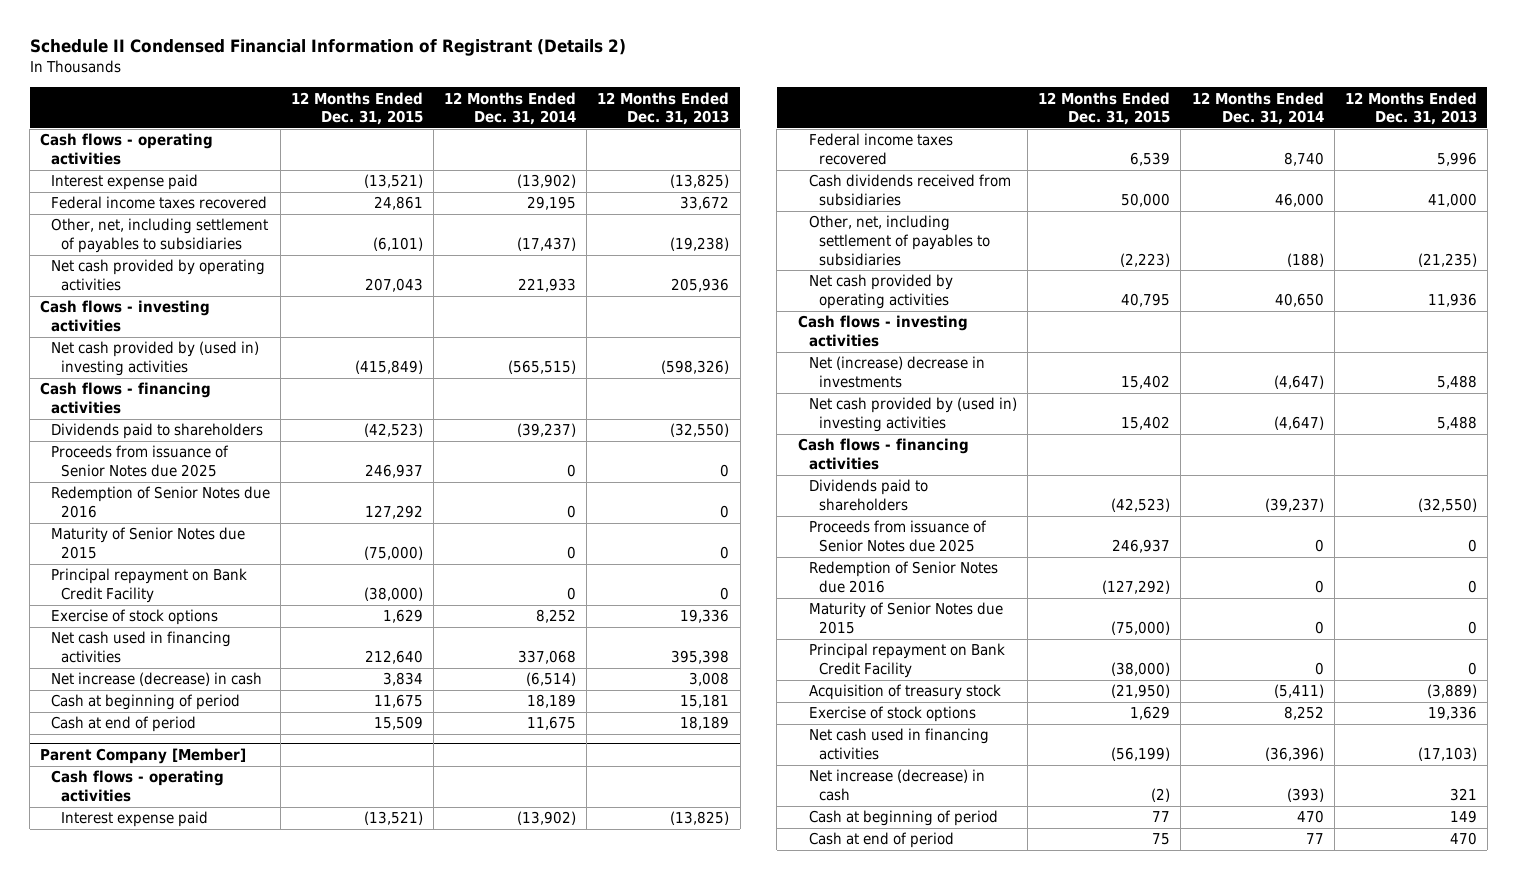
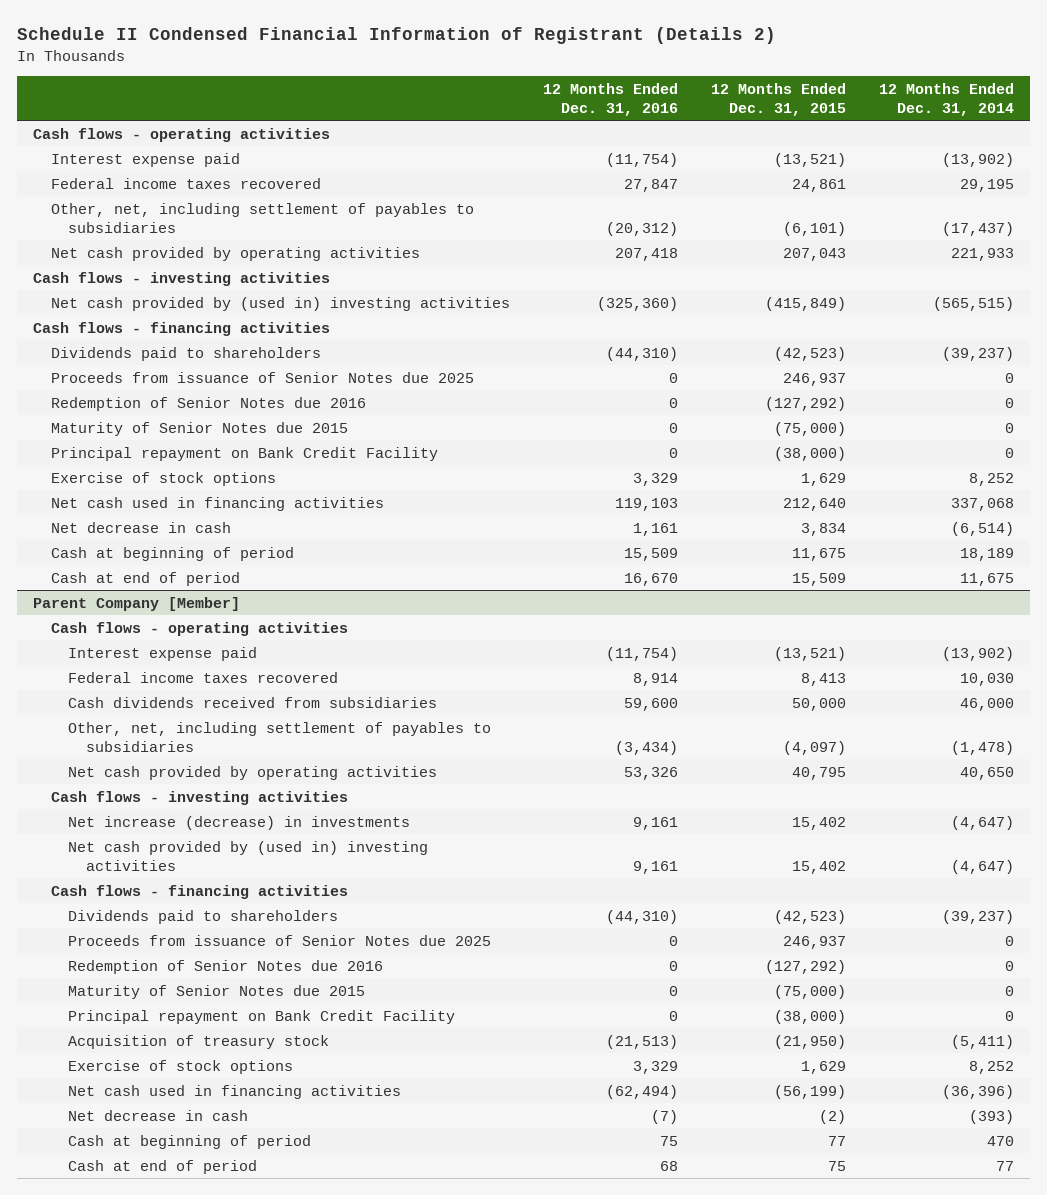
[597,91,730,126] 12 Months Ended Dec. 31, 2013 -> none
none -> [542,82,678,116] 12 Months Ended Dec. 31, 2016
[364,505,423,520] 127,292 -> [764,396,846,411] (127,292)
[50,672,262,687] Net increase (decrease) in cash -> [50,521,231,533] Net decrease in cash
[1130,152,1171,167] 6,539 -> [800,672,846,686] 8,413
[1283,152,1324,167] 8,740 -> [959,672,1014,686] 10,030
[1120,252,1171,267] (2,223) -> [782,740,846,755] (4,097)
[1286,252,1324,267] (188) -> [950,740,1014,755] (1,478)
[808,356,985,389] Net (increase) decrease in investments -> [68,815,411,830] Net increase (decrease) in investments
[808,769,985,802] Net increase (decrease) in cash -> [68,1109,249,1121] Net decrease in cash

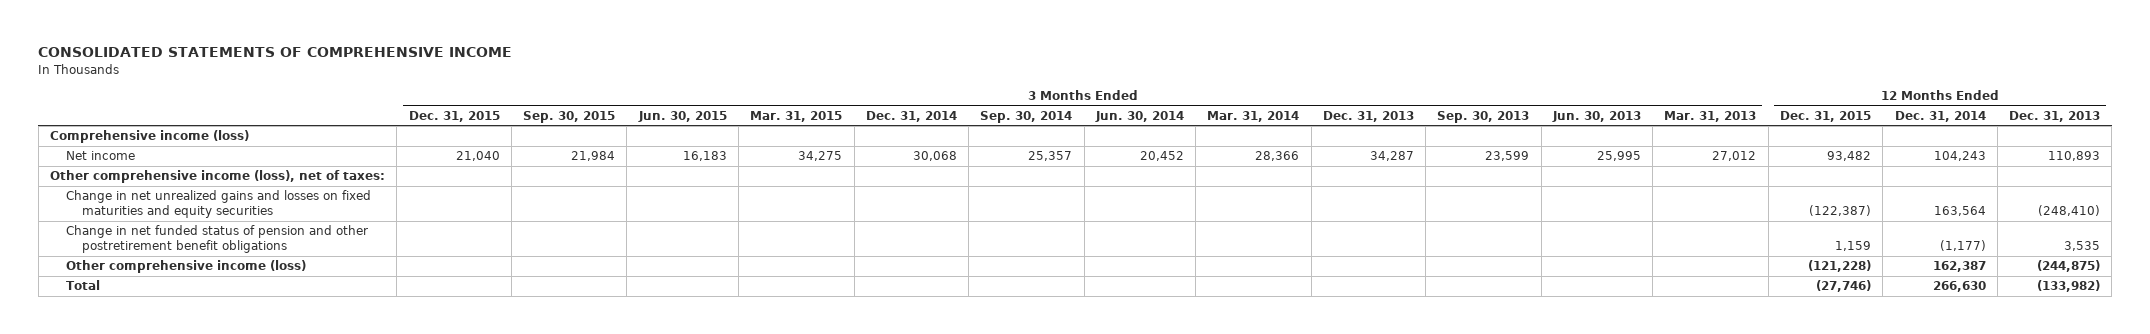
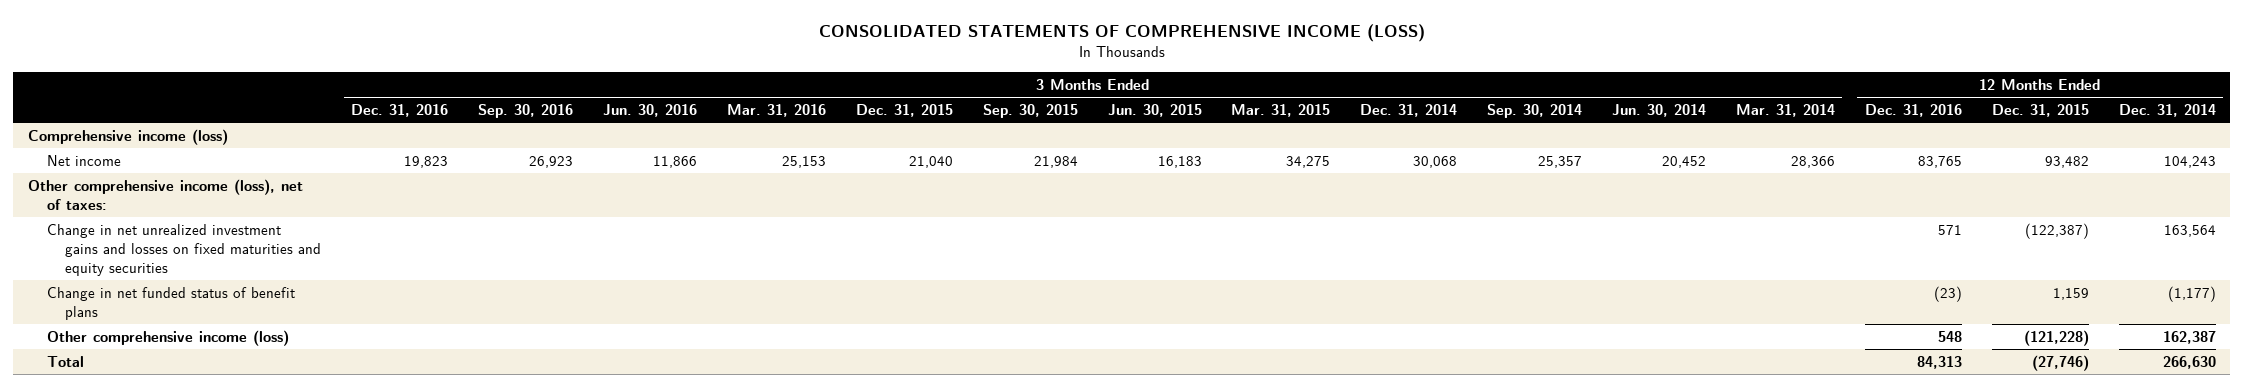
[38,47,513,58] CONSOLIDATED STATEMENTS OF COMPREHENSIVE INCOME -> [818,23,1425,42] CONSOLIDATED STATEMENTS OF COMPREHENSIVE INCOME (LOSS)
[1322,111,1414,123] Dec. 31, 2013 -> none
[1437,111,1530,124] Sep. 30, 2013 -> none
[1551,111,1641,123] Jun. 30, 2013 -> none
[1664,111,1757,123] Mar. 31, 2013 -> none
[2009,111,2101,123] Dec. 31, 2013 -> none
none -> [351,103,449,117] Dec. 31, 2016
none -> [478,103,574,118] Sep. 30, 2016
none -> [603,103,698,117] Jun. 30, 2016
none -> [726,103,826,117] Mar. 31, 2016
none -> [1864,103,1962,117] Dec. 31, 2016
[66,190,372,219] Change in net unrealized gains and losses on fixed maturities and equity securities -> [46,223,322,276] Change in net unrealized investment gains and losses on fixed maturities and equity securities
[66,225,369,254] Change in net funded status of pension and other postretirement benefit obligations -> [46,286,295,320] Change in net funded status of benefit plans

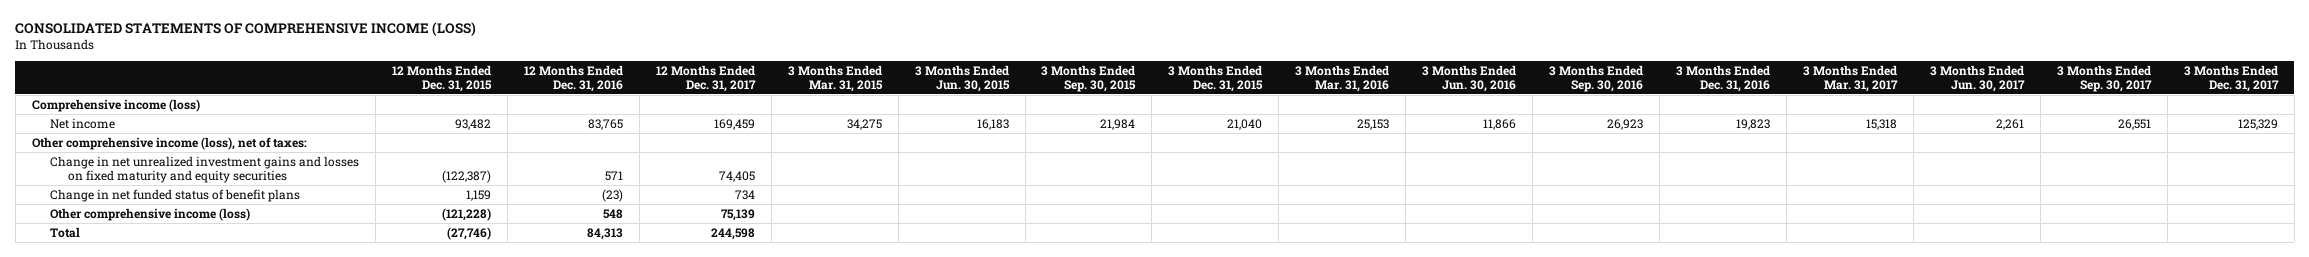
[1360,103,1458,117] Dec. 31, 2014 -> none
[1487,103,1583,118] Sep. 30, 2014 -> none
[1612,103,1707,117] Jun. 30, 2014 -> none
[1735,103,1835,117] Mar. 31, 2014 -> none
[2118,103,2216,117] Dec. 31, 2014 -> none
none -> [655,64,756,92] 12 Months Ended Dec. 31, 2017
none -> [1803,64,1899,92] 3 Months Ended Mar. 31, 2017
none -> [1930,64,2026,92] 3 Months Ended Jun. 30, 2017
none -> [2057,64,2153,92] 3 Months Ended Sep. 30, 2017
none -> [2183,64,2279,92] 3 Months Ended Dec. 31, 2017
[46,223,322,276] Change in net unrealized investment gains and losses on fixed maturities and equity securities -> [49,155,359,183] Change in net unrealized investment gains and losses on fixed maturity and equity securities

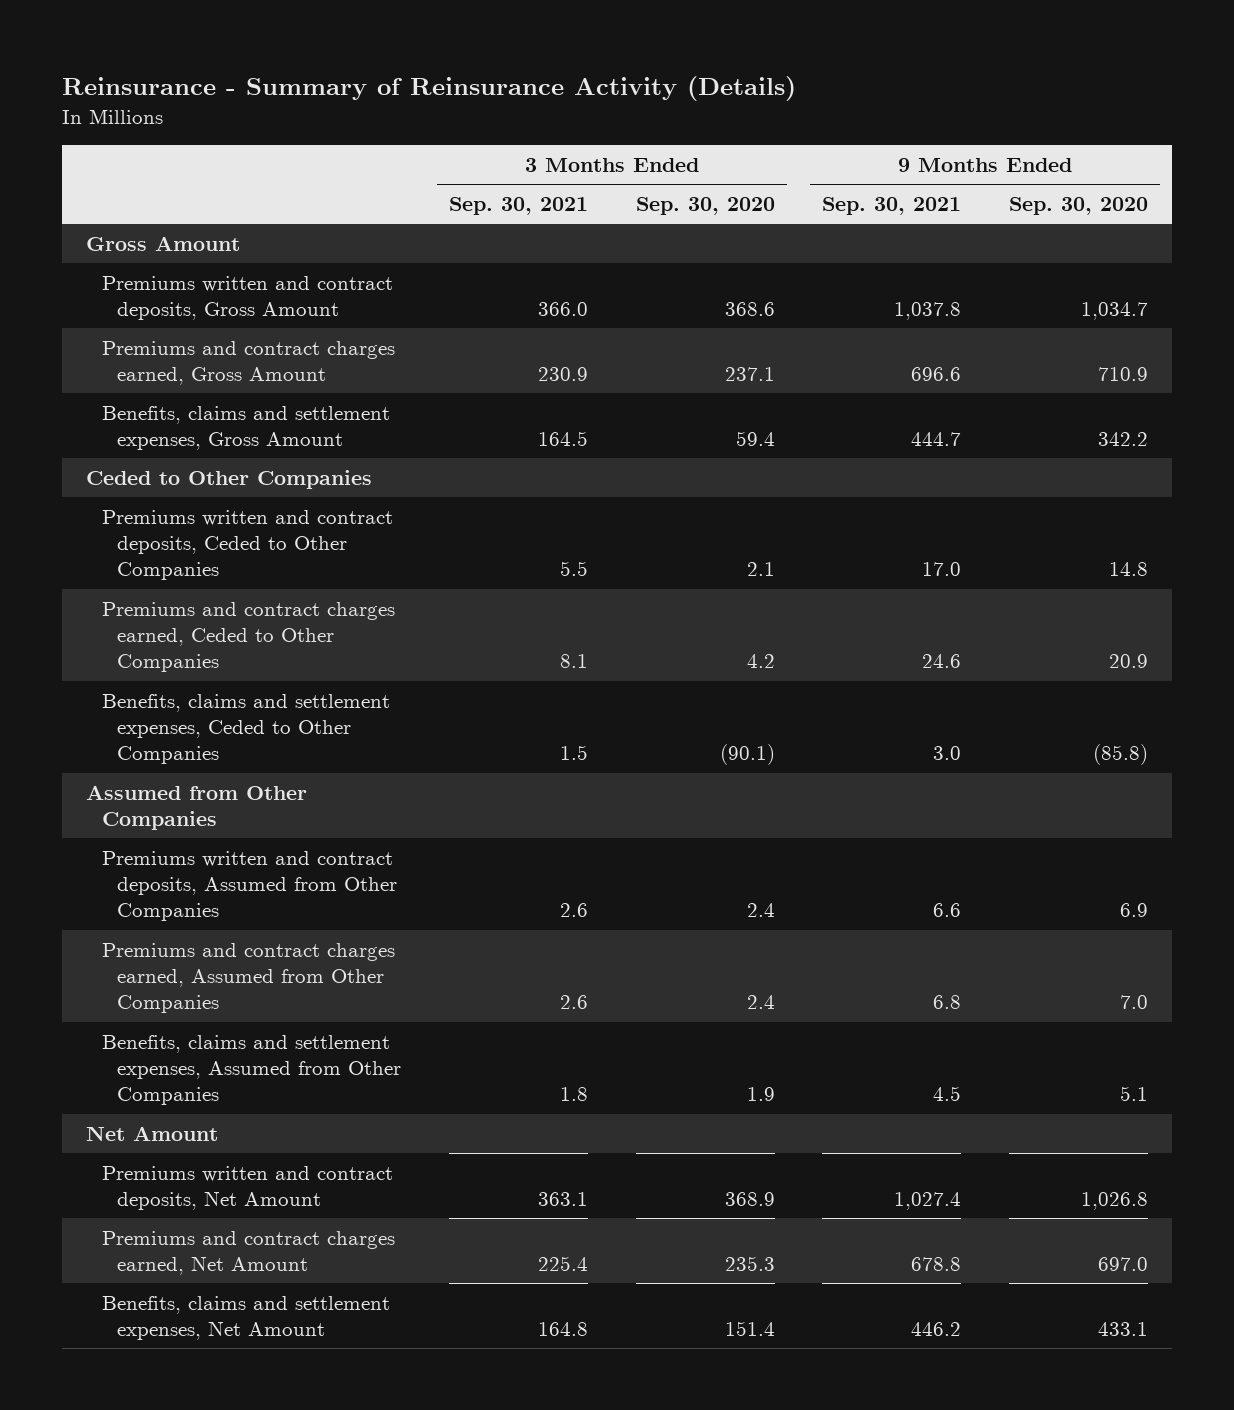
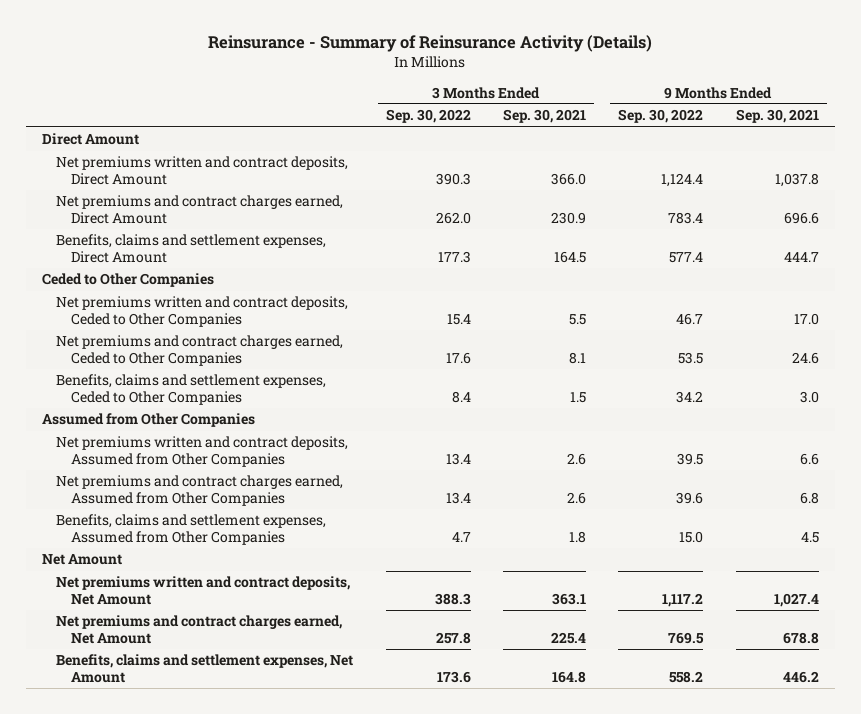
[635,196,775,215] Sep. 30, 2020 -> none
[1009,196,1149,215] Sep. 30, 2020 -> none
none -> [385,109,471,124] Sep. 30, 2022
none -> [618,109,704,124] Sep. 30, 2022
[86,235,241,251] Gross Amount -> [42,133,140,146] Direct Amount
[101,275,393,321] Premiums written and contract deposits, Gross Amount -> [56,156,349,185] Net premiums written and contract deposits, Direct Amount
[101,340,395,386] Premiums and contract charges earned, Gross Amount -> [56,195,344,224] Net premiums and contract charges earned, Direct Amount
[101,405,390,451] Benefits, claims and settlement expenses, Gross Amount -> [56,234,327,263] Benefits, claims and settlement expenses, Direct Amount
[101,509,393,581] Premiums written and contract deposits, Ceded to Other Companies -> [56,296,349,327] Net premiums written and contract deposits, Ceded to Other Companies
[101,601,395,673] Premiums and contract charges earned, Ceded to Other Companies -> [56,335,344,366] Net premiums and contract charges earned, Ceded to Other Companies
[101,850,398,922] Premiums written and contract deposits, Assumed from Other Companies -> [56,436,349,467] Net premiums written and contract deposits, Assumed from Other Companies
[101,942,395,1014] Premiums and contract charges earned, Assumed from Other Companies -> [56,475,344,506] Net premiums and contract charges earned, Assumed from Other Companies
[101,1165,393,1211] Premiums written and contract deposits, Net Amount -> [56,576,351,605] Net premiums written and contract deposits, Net Amount
[101,1230,395,1276] Premiums and contract charges earned, Net Amount -> [56,615,343,644] Net premiums and contract charges earned, Net Amount

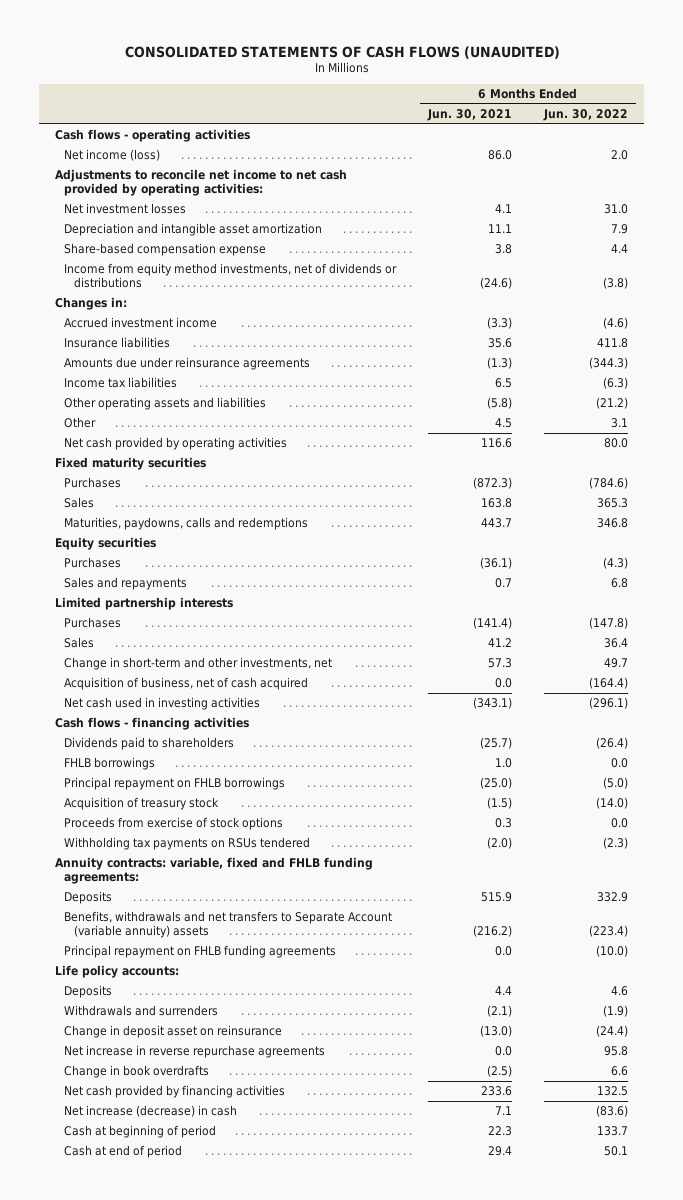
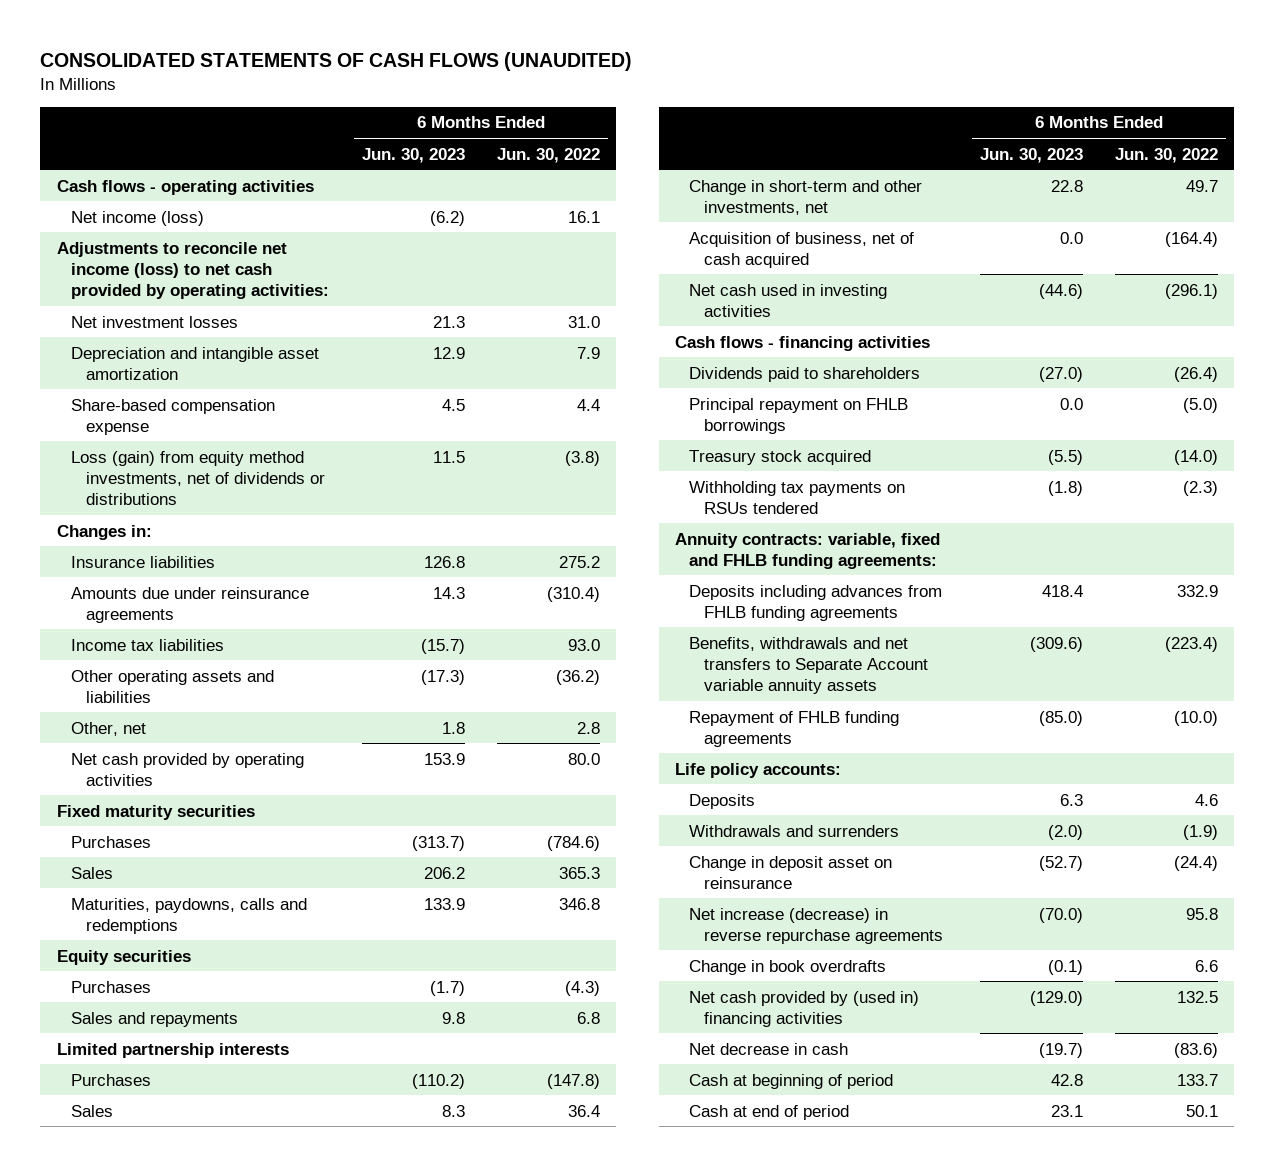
[427,109,513,122] Jun. 30, 2021 -> none
none -> [361,147,465,163] Jun. 30, 2023
[611,150,629,161] 2.0 -> [568,210,601,223] 16.1
[54,169,347,197] Adjustments to reconcile net income to net cash provided by operating activities: -> [56,241,330,299] Adjustments to reconcile net income (loss) to net cash provided by operating activities:
[64,263,398,289] Income from equity method investments, net of dividends or distributions -> [71,450,325,505] Loss (gain) from equity method investments, net of dividends or distributions
[64,317,218,329] Accrued investment income -> none
[597,338,629,349] 411.8 -> [559,555,601,568] 275.2
[589,357,629,370] (344.3) -> [547,586,601,602] (310.4)
[603,377,629,390] (6.3) -> [568,638,601,651] 93.0
[596,397,629,410] (21.2) -> [556,669,601,685] (36.2)
[64,417,97,429] Other -> [71,721,147,736] Other, net
[611,418,629,429] 3.1 -> [577,721,601,734] 2.8
[64,757,156,771] FHLB borrowings -> none
[64,817,284,831] Proceeds from exercise of stock options -> none
[64,797,220,811] Acquisition of treasury stock -> [689,449,872,465] Treasury stock acquired
[64,891,113,905] Deposits -> [689,584,943,621] Deposits including advances from FHLB funding agreements
[64,911,393,939] Benefits, withdrawals and net transfers to Separate Account (variable annuity) assets -> [689,636,929,694] Benefits, withdrawals and net transfers to Separate Account variable annuity assets
[64,945,337,959] Principal repayment on FHLB funding agreements -> [689,710,900,747] Repayment of FHLB funding agreements
[64,1045,326,1059] Net increase in reverse repurchase agreements -> [689,907,944,944] Net increase (decrease) in reverse repurchase agreements
[64,1085,286,1099] Net cash provided by financing activities -> [689,990,920,1027] Net cash provided by (used in) financing activities
[64,1105,238,1118] Net increase (decrease) in cash -> [689,1042,849,1055] Net decrease in cash

